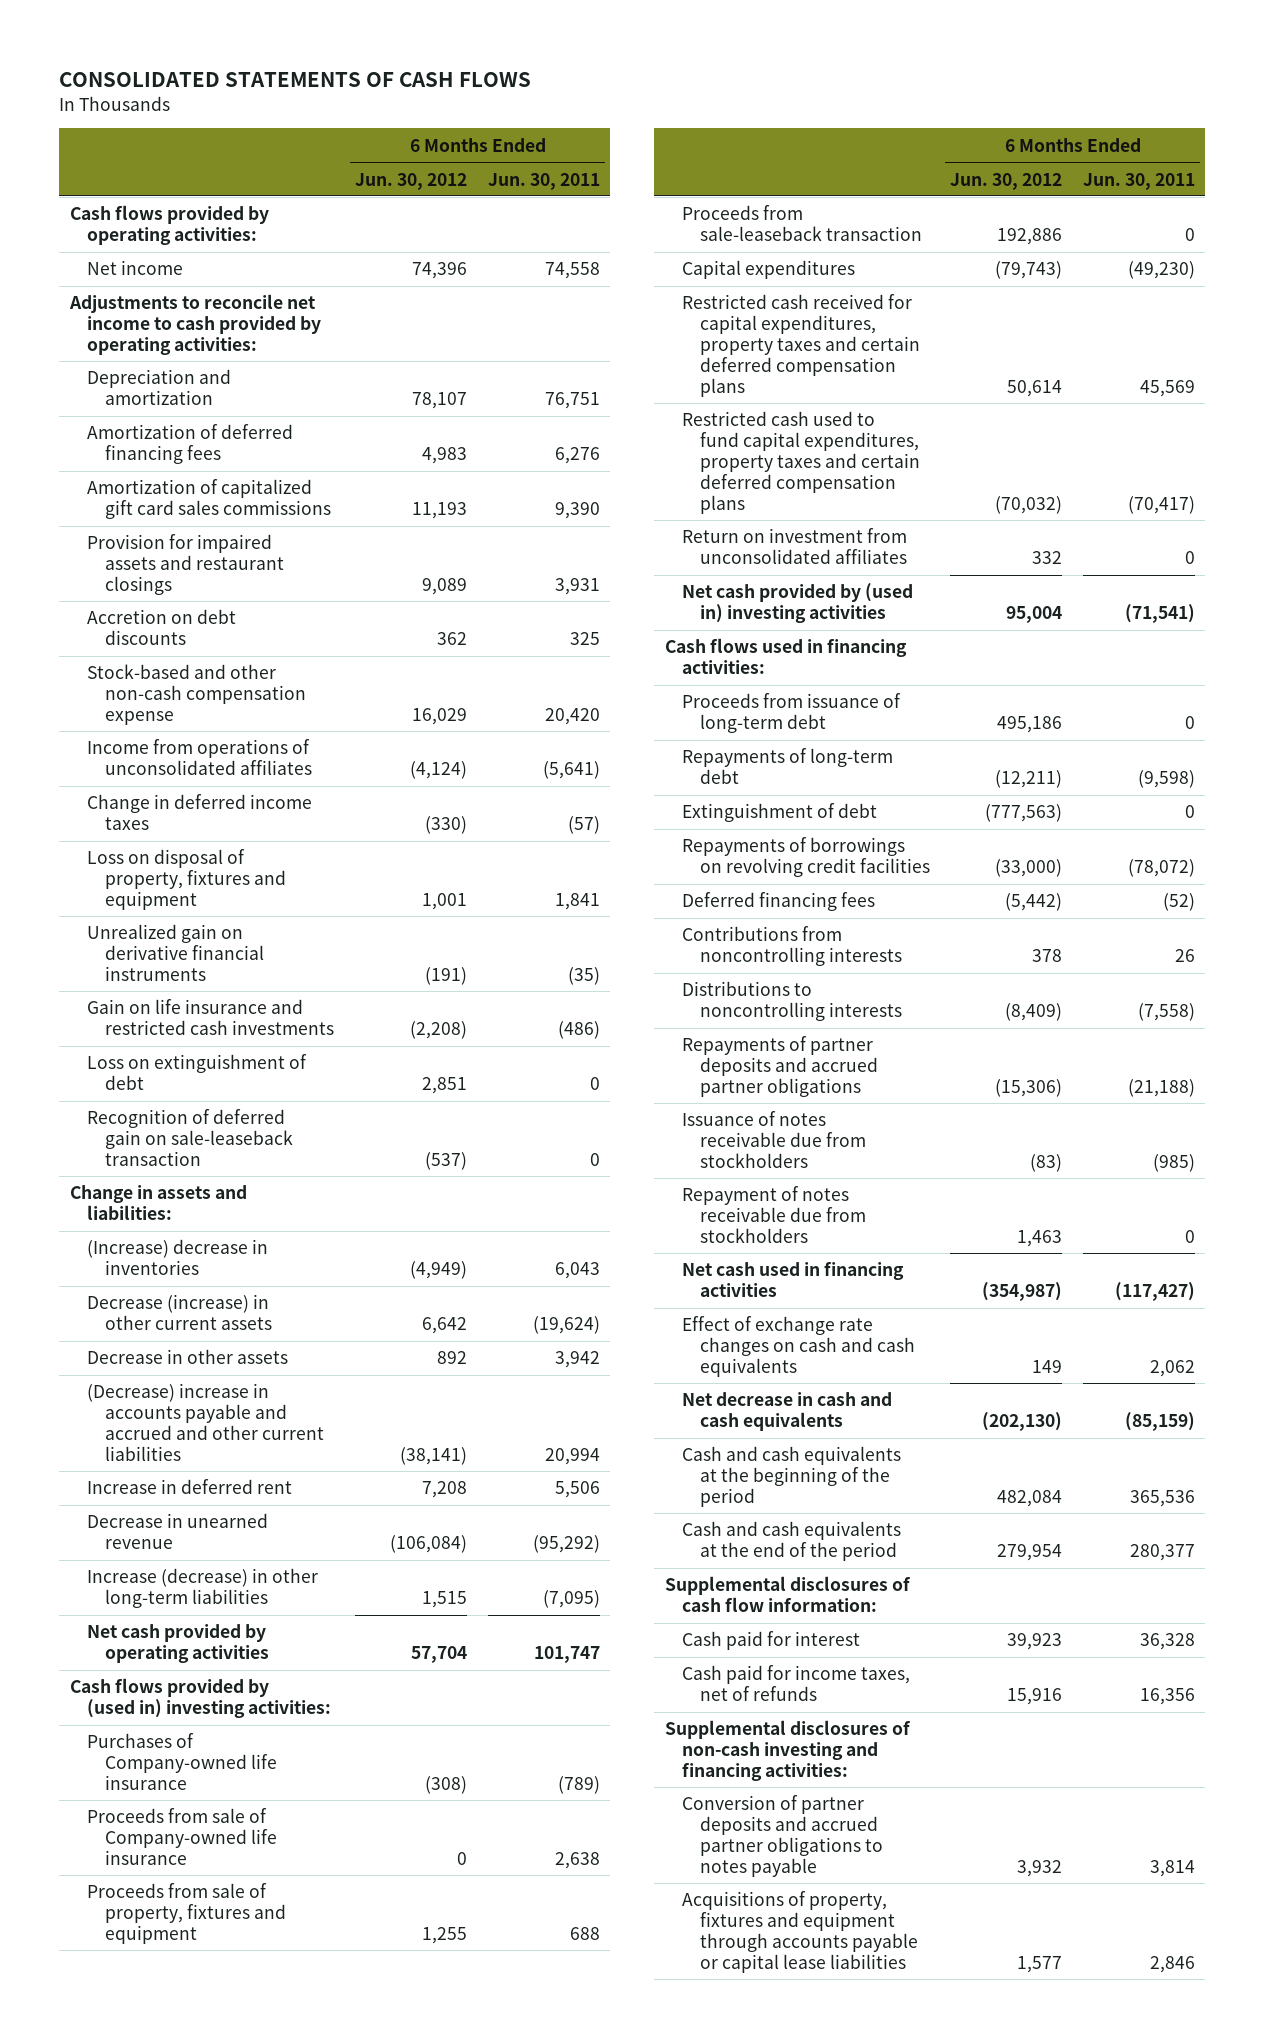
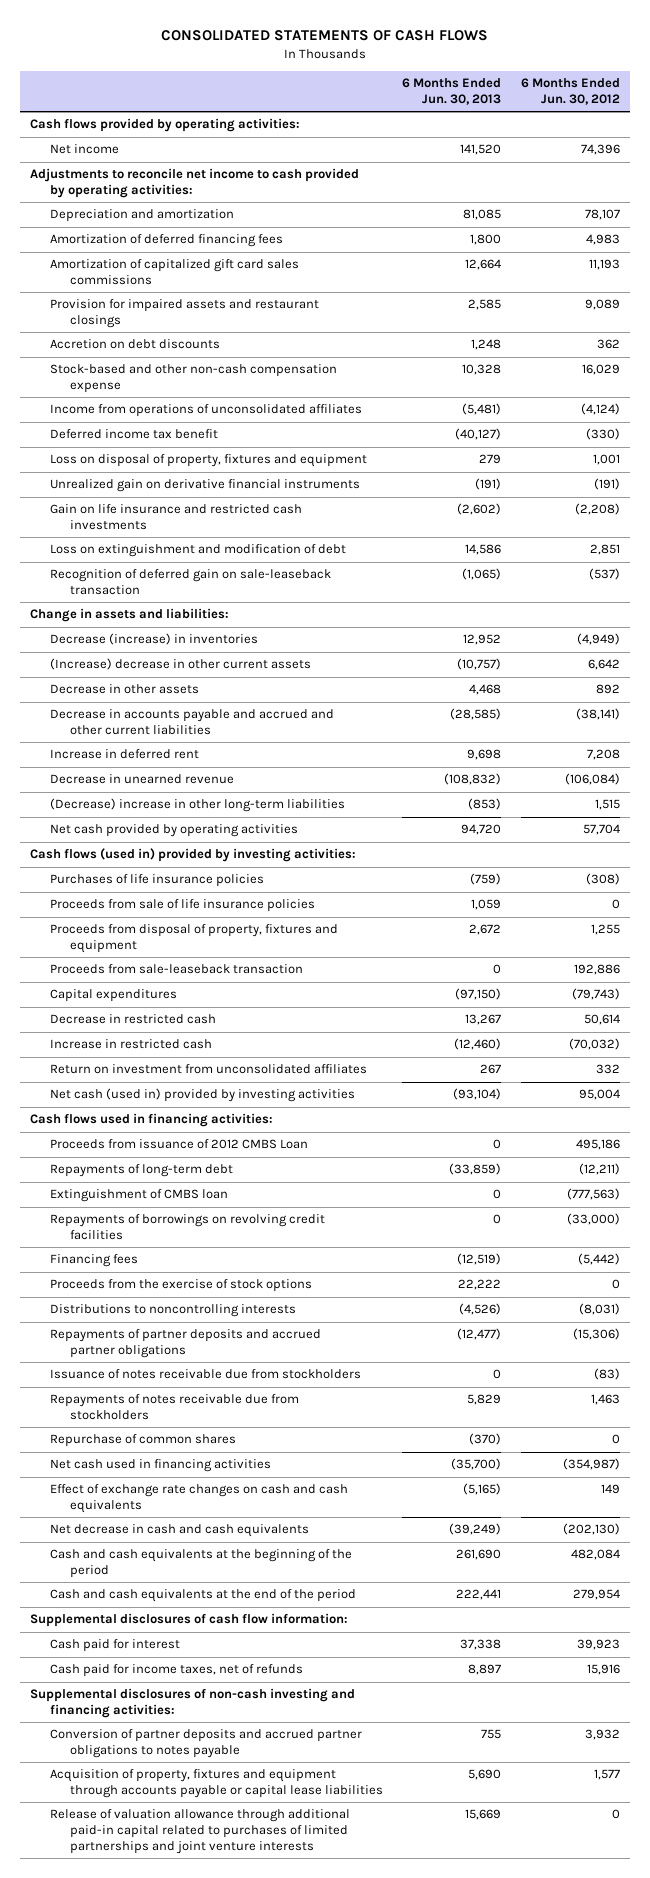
[487,172,600,190] Jun. 30, 2011 -> none
none -> [402,78,502,105] 6 Months Ended Jun. 30, 2013
[87,794,313,831] Change in deferred income taxes -> [49,429,218,440] Deferred income tax benefit
[87,1054,308,1091] Loss on extinguishment of debt -> [49,544,346,558] Loss on extinguishment and modification of debt
[87,1239,269,1276] (Increase) decrease in inventories -> [49,633,258,646] Decrease (increase) in inventories
[87,1294,272,1331] Decrease (increase) in other current assets -> [49,658,311,671] (Increase) decrease in other current assets
[87,1383,324,1461] (Decrease) increase in accounts payable and accrued and other current liabilities -> [49,709,334,736] Decrease in accounts payable and accrued and other current liabilities
[87,1568,319,1609] Increase (decrease) in other long-term liabilities -> [49,798,345,813] (Decrease) increase in other long-term liabilities
[69,1678,332,1719] Cash flows provided by (used in) investing activities: -> [29,848,356,863] Cash flows (used in) provided by investing activities:
[87,1733,277,1791] Purchases of Company-owned life insurance -> [49,874,264,888] Purchases of life insurance policies
[87,1808,277,1866] Proceeds from sale of Company-owned life insurance -> [49,899,315,913] Proceeds from sale of life insurance policies
[87,1883,286,1945] Proceeds from sale of property, fixtures and equipment -> [49,924,338,954] Proceeds from disposal of property, fixtures and equipment
[682,294,920,397] Restricted cash received for capital expenditures, property taxes and certain deferred compensation plans -> [49,1014,216,1025] Decrease in restricted cash
[682,411,920,514] Restricted cash used to fund capital expenditures, property taxes and certain deferred compensation plans -> [49,1039,212,1050] Increase in restricted cash
[682,583,914,624] Net cash provided by (used in) investing activities -> [49,1088,355,1103] Net cash (used in) provided by investing activities
[682,693,902,734] Proceeds from issuance of long-term debt -> [49,1139,308,1150] Proceeds from issuance of 2012 CMBS Loan
[682,803,878,823] Extinguishment of debt -> [49,1189,228,1203] Extinguishment of CMBS loan
[682,926,902,967] Contributions from noncontrolling interests -> none
[682,892,876,912] Deferred financing fees -> [49,1254,138,1268] Financing fees
none -> [49,1279,312,1293] Proceeds from the exercise of stock options
[1005,1003,1063,1022] (8,409) -> [578,1303,620,1316] (8,031)
[682,1186,866,1244] Repayment of notes receivable due from stockholders -> [49,1394,299,1421] Repayments of notes receivable due from stockholders
none -> [49,1434,236,1448] Repurchase of common shares
[682,1891,918,1973] Acquisitions of property, fixtures and equipment through accounts payable or capital lease liabilities -> [49,1769,383,1799] Acquisition of property, fixtures and equipment through accounts payable or capital lease liabilities
none -> [49,1809,350,1854] Release of valuation allowance through additional paid-in capital related to purchases of limited partnerships and joint venture interests

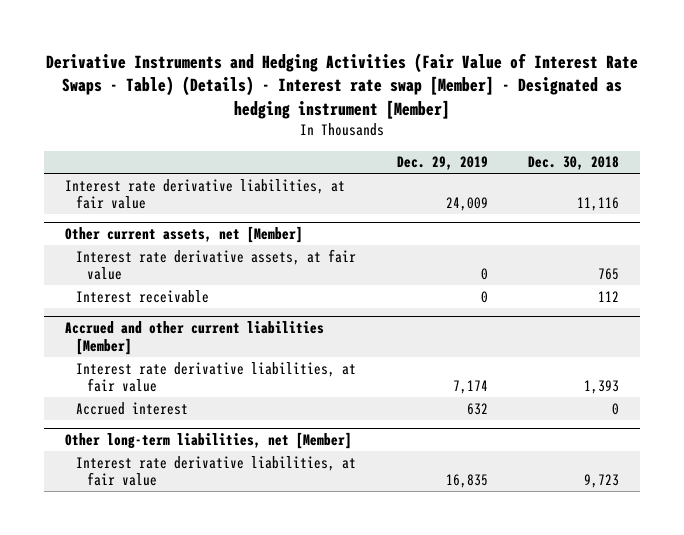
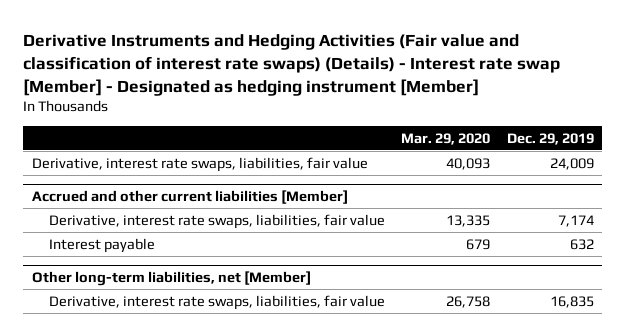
[46,52,639,119] Derivative Instruments and Hedging Activities (Fair Value of Interest Rate Swaps - Table) (Details) - Interest rate swap [Member] - Designated as hedging instrument [Member] -> [23,34,561,96] Derivative Instruments and Hedging Activities (Fair value and classification of interest rate swaps) (Details) - Interest rate swap [Member] - Designated as hedging instrument [Member]
[528,156,620,171] Dec. 30, 2018 -> none
none -> [401,132,491,145] Mar. 29, 2020
[64,226,303,244] Other current assets, net [Member] -> none
[76,248,357,281] Interest rate derivative assets, at fair value -> none
[76,289,210,303] Interest receivable -> none
[64,178,345,210] Interest rate derivative liabilities, at fair value -> [31,156,368,172] Derivative, interest rate swaps, liabilities, fair value
[76,361,357,393] Interest rate derivative liabilities, at fair value -> [48,213,385,229] Derivative, interest rate swaps, liabilities, fair value
[76,401,189,415] Accrued interest -> [48,237,155,253] Interest payable
[76,455,357,487] Interest rate derivative liabilities, at fair value -> [48,294,385,310] Derivative, interest rate swaps, liabilities, fair value

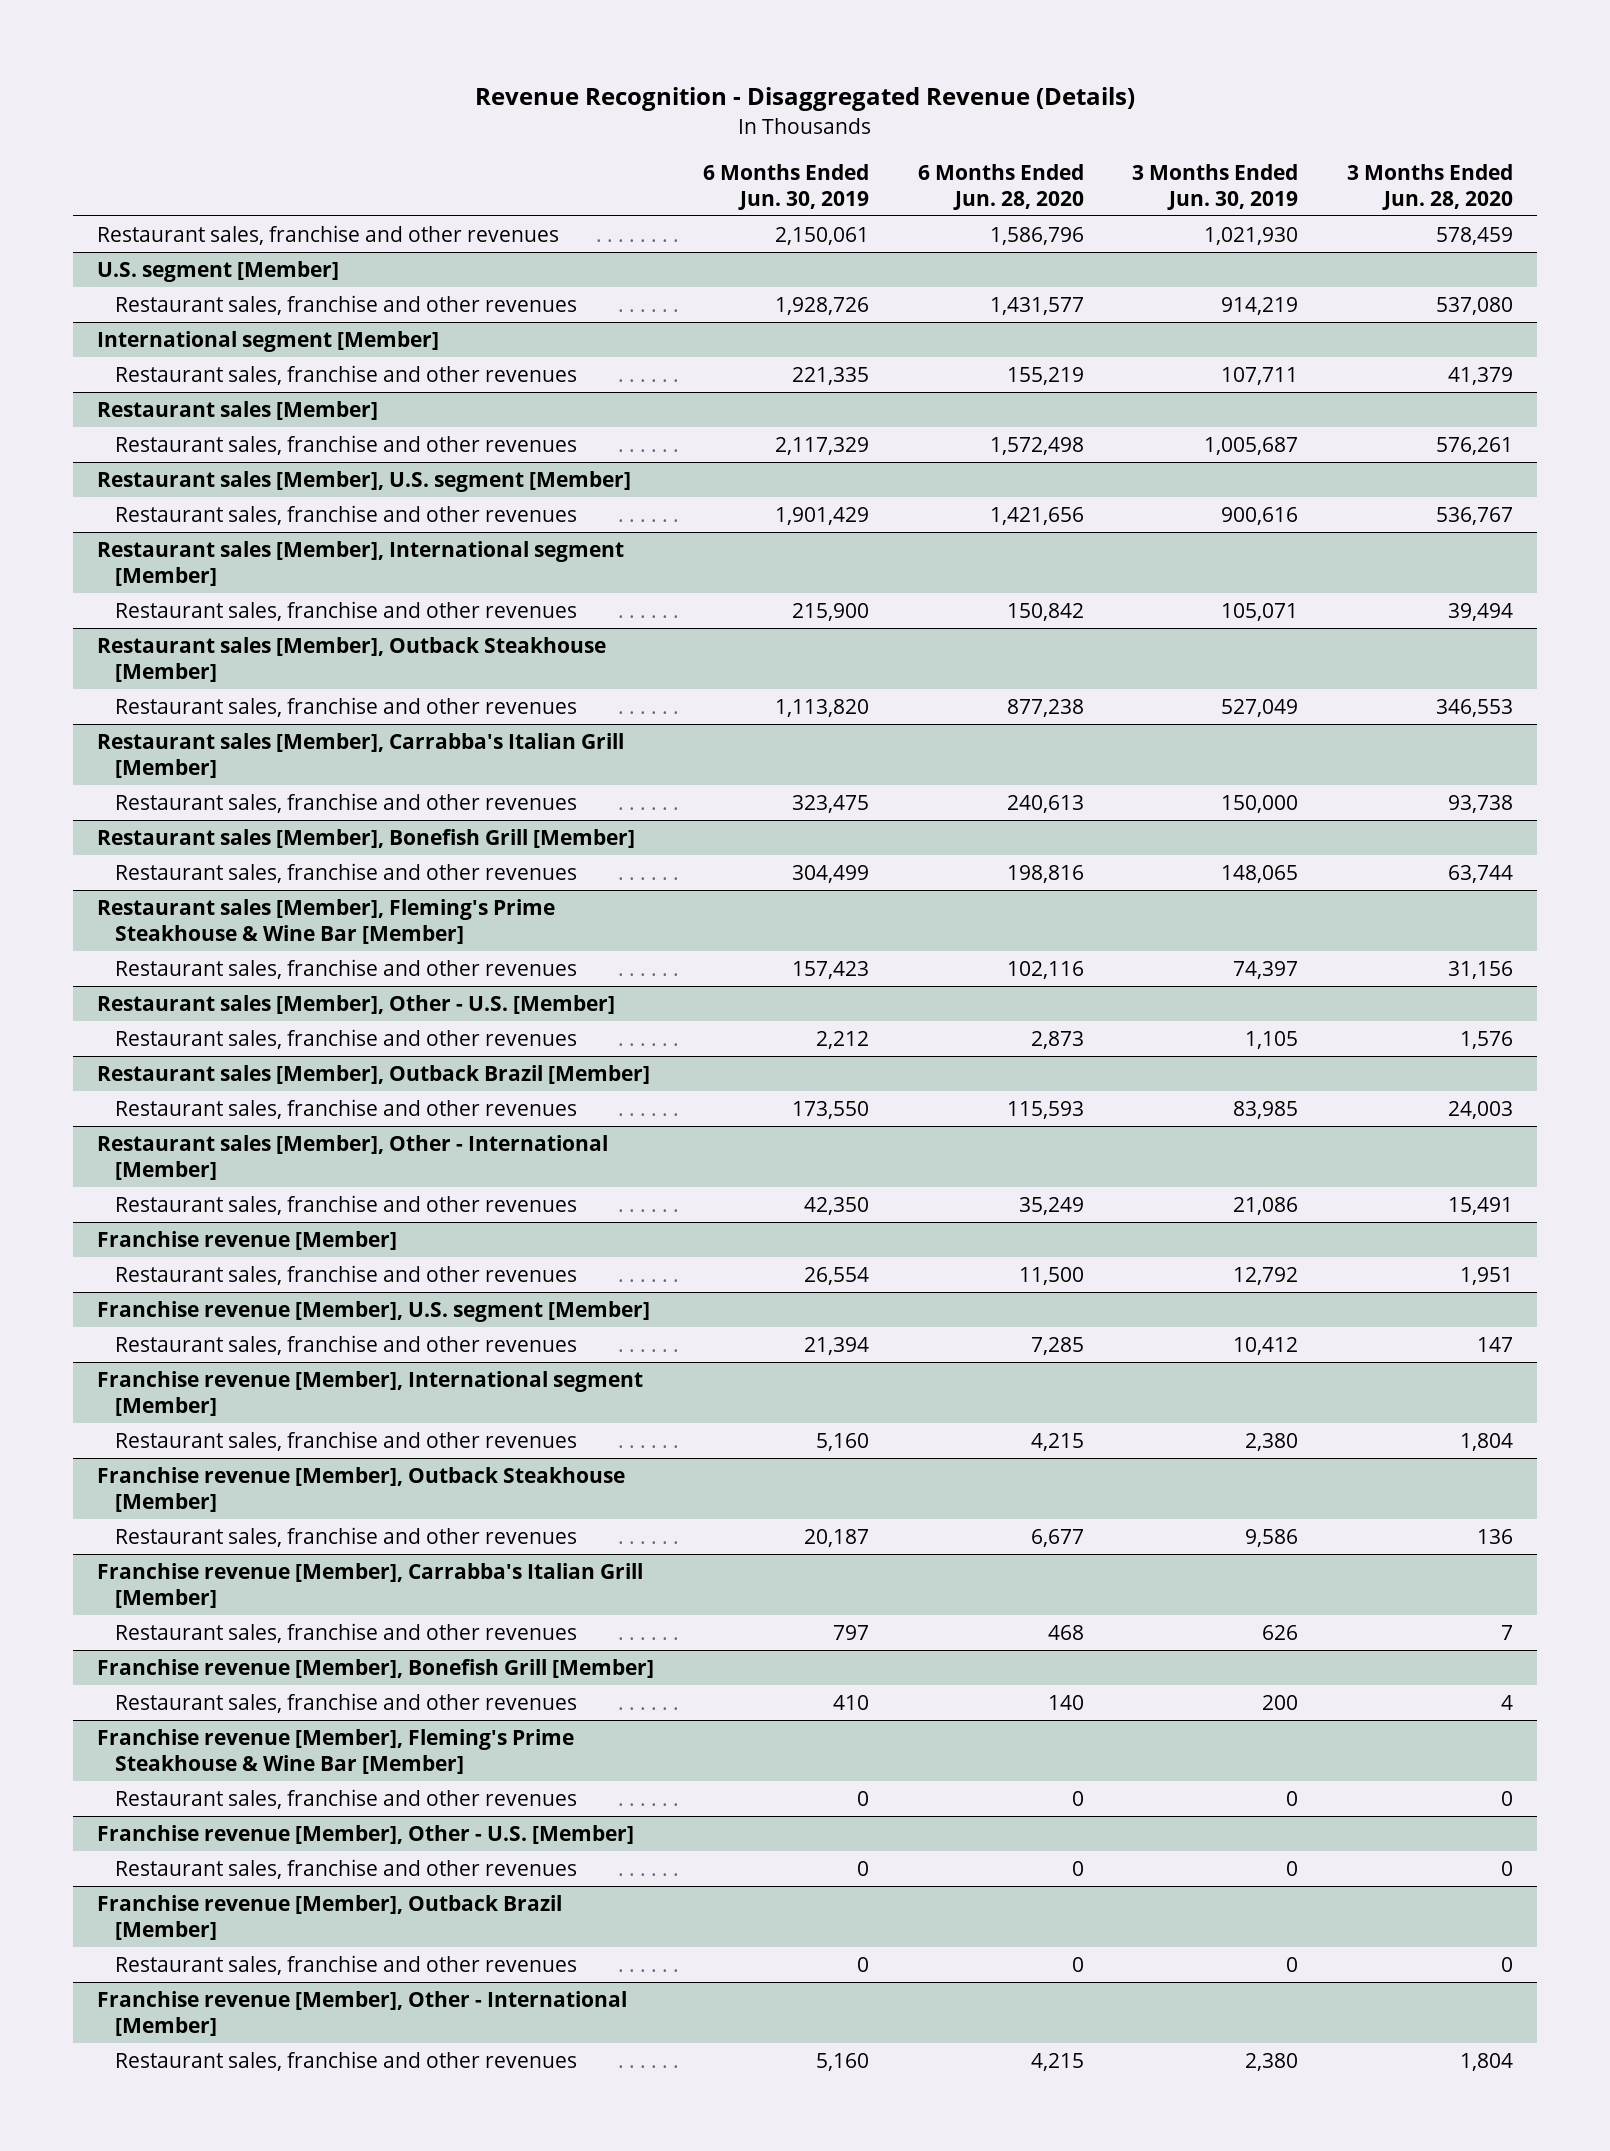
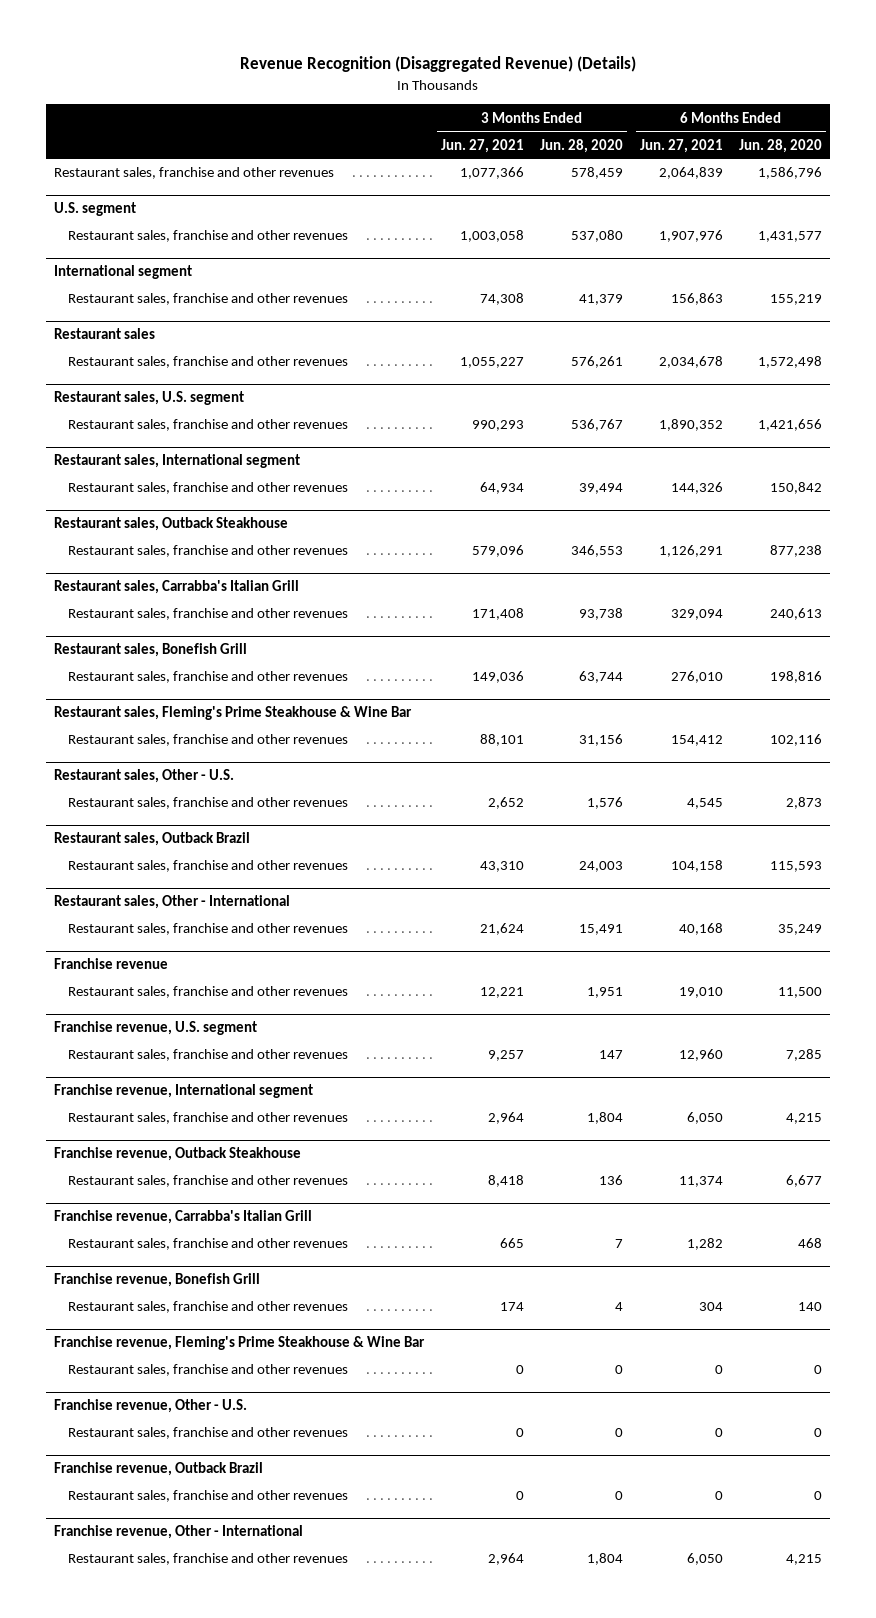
[475,87,1136,112] Revenue Recognition - Disaggregated Revenue (Details) -> [240,56,637,73] Revenue Recognition (Disaggregated Revenue) (Details)
[702,163,869,210] 6 Months Ended Jun. 30, 2019 -> none
[1132,163,1299,210] 3 Months Ended Jun. 30, 2019 -> none
none -> [440,138,524,153] Jun. 27, 2021
none -> [639,138,723,153] Jun. 27, 2021
[97,260,340,282] U.S. segment [Member] -> [54,202,137,217] U.S. segment
[97,330,440,352] International segment [Member] -> [54,265,193,280] International segment
[97,400,379,420] Restaurant sales [Member] -> [54,328,156,340] Restaurant sales
[97,470,632,492] Restaurant sales [Member], U.S. segment [Member] -> [54,391,245,406] Restaurant sales, U.S. segment
[97,540,625,587] Restaurant sales [Member], International segment [Member] -> [54,454,301,469] Restaurant sales, International segment
[97,636,607,683] Restaurant sales [Member], Outback Steakhouse [Member] -> [54,517,289,532] Restaurant sales, Outback Steakhouse
[97,732,625,779] Restaurant sales [Member], Carrabba's Italian Grill [Member] -> [54,580,300,595] Restaurant sales, Carrabba's Italian Grill
[97,828,636,848] Restaurant sales [Member], Bonefish Grill [Member] -> [54,643,248,658] Restaurant sales, Bonefish Grill
[97,898,556,945] Restaurant sales [Member], Fleming's Prime Steakhouse & Wine Bar [Member] -> [54,706,413,721] Restaurant sales, Fleming's Prime Steakhouse & Wine Bar
[97,994,616,1014] Restaurant sales [Member], Other - U.S. [Member] -> [54,769,235,784] Restaurant sales, Other - U.S.
[97,1064,651,1084] Restaurant sales [Member], Outback Brazil [Member] -> [54,832,251,847] Restaurant sales, Outback Brazil
[97,1134,609,1181] Restaurant sales [Member], Other - International [Member] -> [54,895,291,910] Restaurant sales, Other - International
[97,1230,398,1250] Franchise revenue [Member] -> [54,958,169,970] Franchise revenue
[97,1300,651,1322] Franchise revenue [Member], U.S. segment [Member] -> [54,1021,258,1036] Franchise revenue, U.S. segment
[97,1370,644,1417] Franchise revenue [Member], International segment [Member] -> [54,1084,314,1099] Franchise revenue, International segment
[97,1466,626,1513] Franchise revenue [Member], Outback Steakhouse [Member] -> [54,1147,302,1162] Franchise revenue, Outback Steakhouse
[97,1562,644,1609] Franchise revenue [Member], Carrabba's Italian Grill [Member] -> [54,1210,313,1225] Franchise revenue, Carrabba's Italian Grill
[97,1658,655,1678] Franchise revenue [Member], Bonefish Grill [Member] -> [54,1273,261,1288] Franchise revenue, Bonefish Grill
[97,1728,575,1775] Franchise revenue [Member], Fleming's Prime Steakhouse & Wine Bar [Member] -> [54,1336,426,1351] Franchise revenue, Fleming's Prime Steakhouse & Wine Bar
[97,1824,635,1844] Franchise revenue [Member], Other - U.S. [Member] -> [54,1399,248,1414] Franchise revenue, Other - U.S.
[97,1894,563,1941] Franchise revenue [Member], Outback Brazil [Member] -> [54,1462,264,1477] Franchise revenue, Outback Brazil
[97,1990,628,2037] Franchise revenue [Member], Other - International [Member] -> [54,1525,304,1540] Franchise revenue, Other - International

